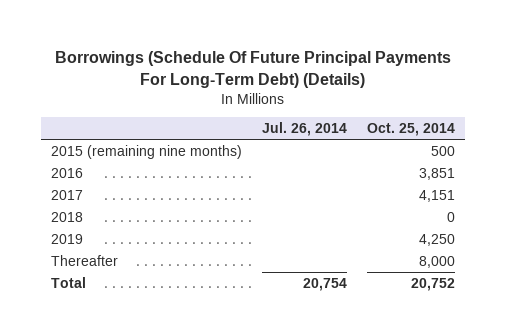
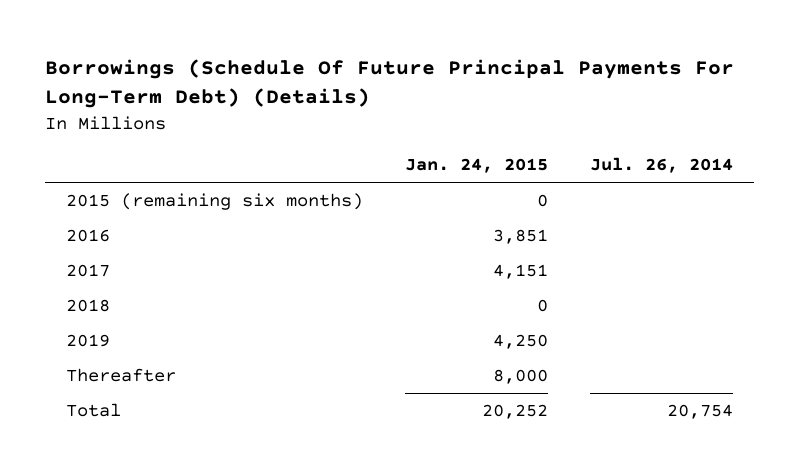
[367,123,456,137] Oct. 25, 2014 -> none
none -> [404,158,548,174] Jan. 24, 2015
[51,144,243,159] 2015 (remaining nine months) -> [65,192,363,210] 2015 (remaining six months)

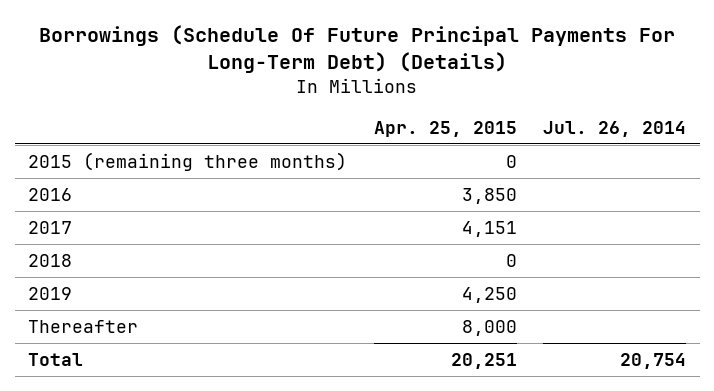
[404,158,548,174] Jan. 24, 2015 -> none
none -> [373,120,517,137] Apr. 25, 2015
[65,192,363,210] 2015 (remaining six months) -> [28,151,348,171] 2015 (remaining three months)

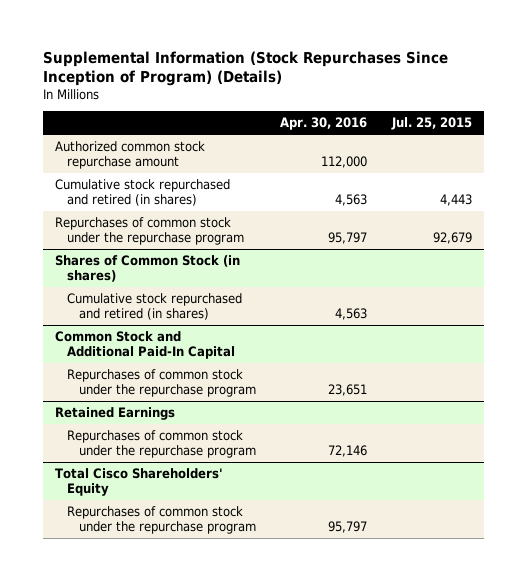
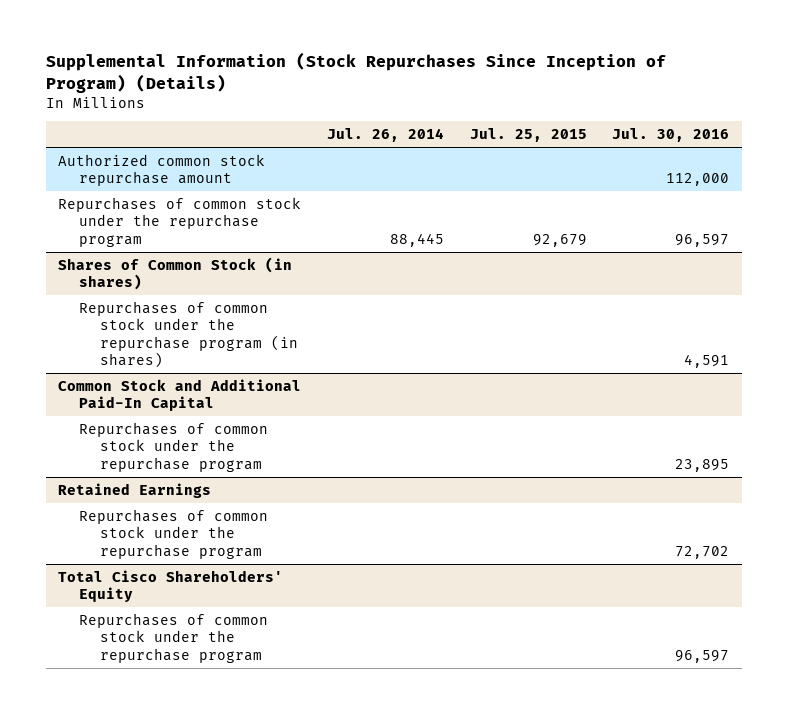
[280,117,368,131] Apr. 30, 2016 -> none
none -> [327,128,445,143] Jul. 26, 2014
none -> [612,128,730,143] Jul. 30, 2016
[55,179,231,206] Cumulative stock repurchased and retired (in shares) -> none
[67,293,243,320] Cumulative stock repurchased and retired (in shares) -> none
none -> [79,300,299,368] Repurchases of common stock under the repurchase program (in shares)

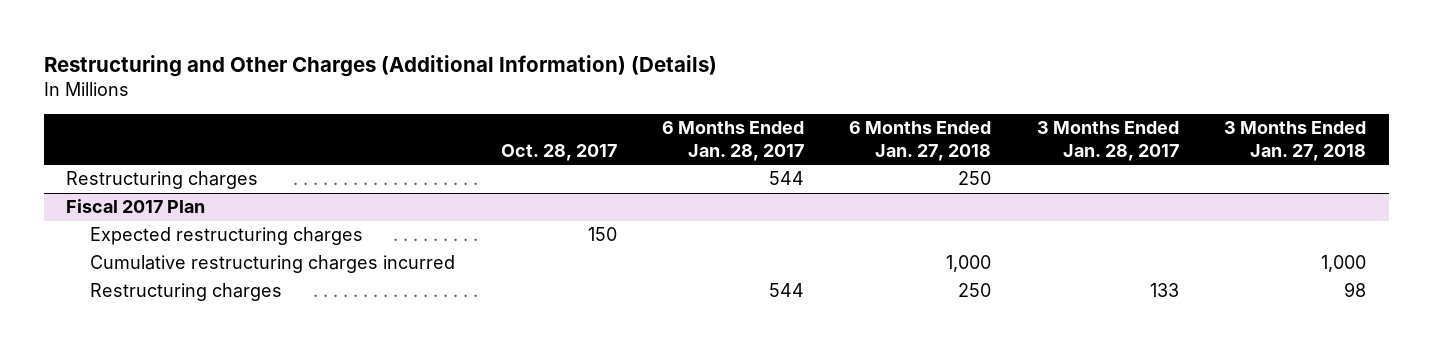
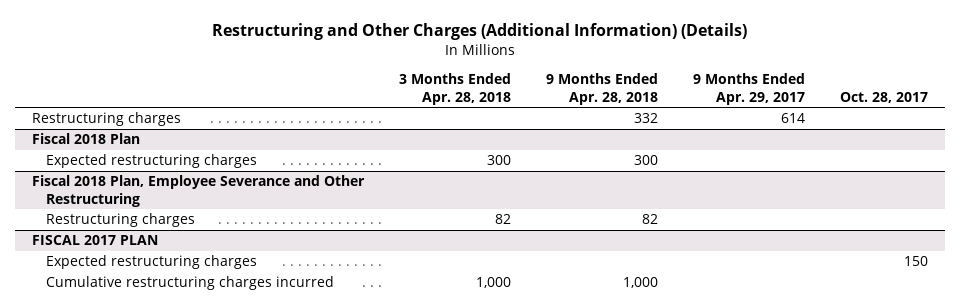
[661,121,804,161] 6 Months Ended Jan. 28, 2017 -> none
[849,121,992,161] 6 Months Ended Jan. 27, 2018 -> none
[1036,121,1179,161] 3 Months Ended Jan. 28, 2017 -> none
[1224,121,1367,161] 3 Months Ended Jan. 27, 2018 -> none
none -> [399,73,512,105] 3 Months Ended Apr. 28, 2018
none -> [546,73,659,105] 9 Months Ended Apr. 28, 2018
none -> [692,73,805,105] 9 Months Ended Apr. 29, 2017
none -> [32,133,141,145] Fiscal 2018 Plan
none -> [45,154,257,169] Expected restructuring charges
none -> [32,175,366,207] Fiscal 2018 Plan, Employee Severance and Other Restructuring
none -> [45,213,195,228] Restructuring charges
[66,199,206,214] Fiscal 2017 Plan -> [32,235,159,246] FISCAL 2017 PLAN
[90,283,283,302] Restructuring charges -> none

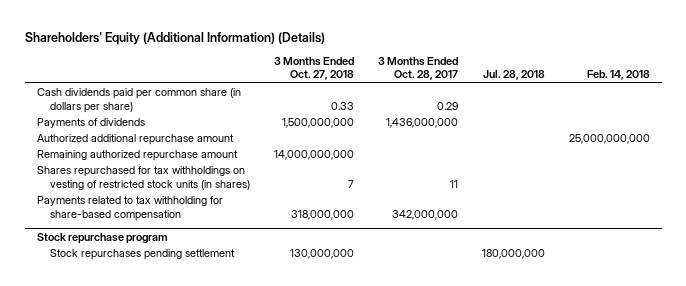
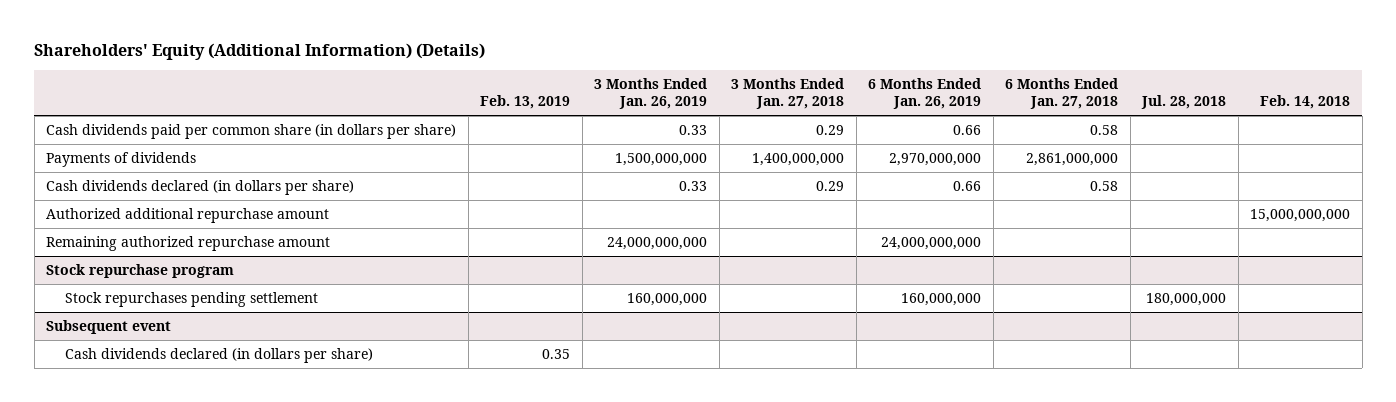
[273,56,354,81] 3 Months Ended Oct. 27, 2018 -> none
[377,56,458,81] 3 Months Ended Oct. 28, 2017 -> none
none -> [480,95,571,110] Feb. 13, 2019
none -> [594,77,708,110] 3 Months Ended Jan. 26, 2019
none -> [731,77,845,110] 3 Months Ended Jan. 27, 2018
none -> [868,77,982,110] 6 Months Ended Jan. 26, 2019
none -> [1005,77,1119,110] 6 Months Ended Jan. 27, 2018
none -> [46,180,355,196] Cash dividends declared (in dollars per share)
[568,134,650,145] 25,000,000,000 -> [1250,209,1351,223] 15,000,000,000
[36,166,251,190] Shares repurchased for tax withholdings on vesting of restricted stock units (in shares) -> none
[36,196,223,221] Payments related to tax withholding for share-based compensation -> none
none -> [46,320,172,335] Subsequent event
none -> [64,348,373,364] Cash dividends declared (in dollars per share)

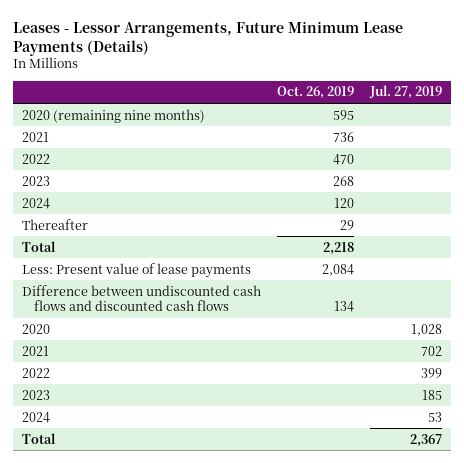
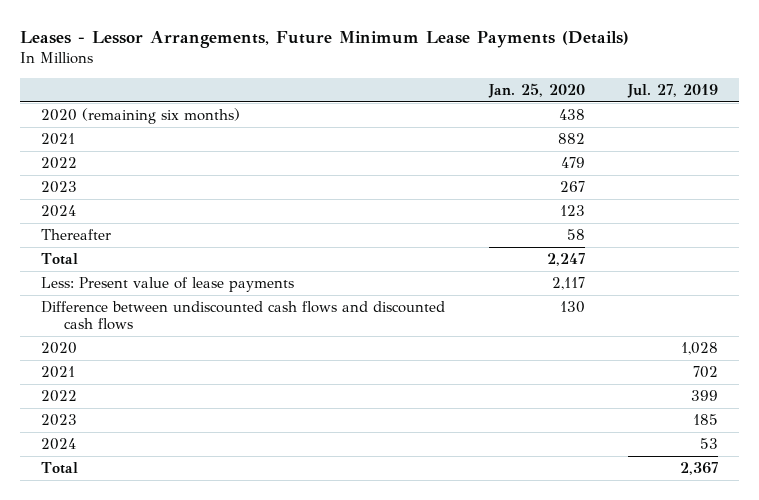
[277,86,355,100] Oct. 26, 2019 -> none
none -> [487,82,585,98] Jan. 25, 2020
[21,108,205,123] 2020 (remaining nine months) -> [41,108,241,125] 2020 (remaining six months)

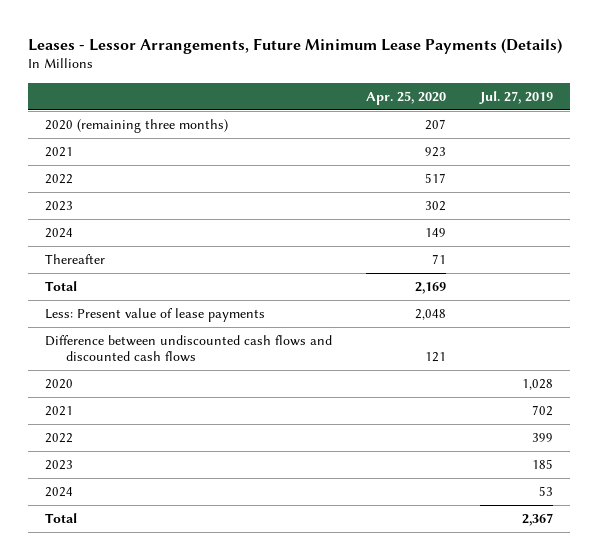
[487,82,585,98] Jan. 25, 2020 -> none
none -> [366,90,447,105] Apr. 25, 2020
[41,108,241,125] 2020 (remaining six months) -> [44,119,228,134] 2020 (remaining three months)

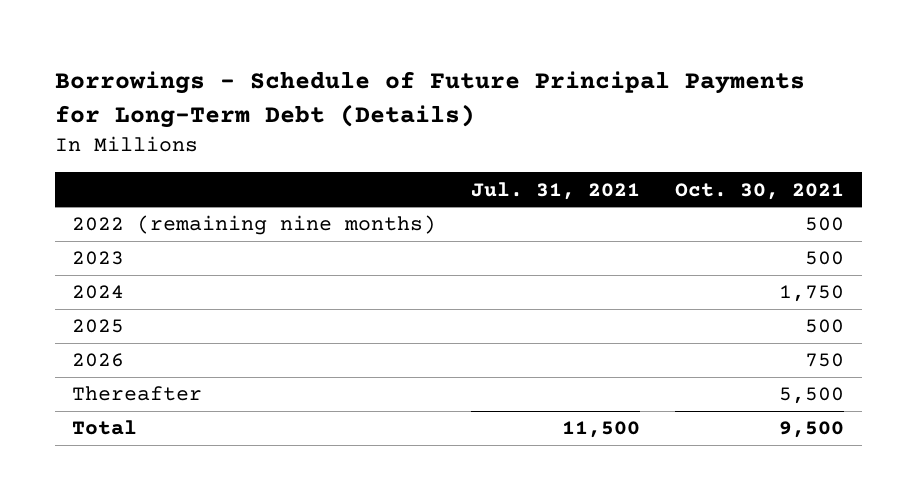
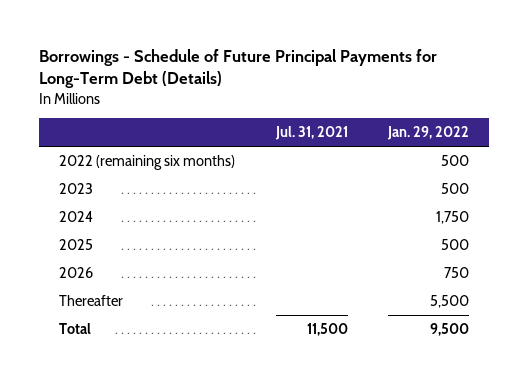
[675,182,845,200] Oct. 30, 2021 -> none
none -> [387,126,470,141] Jan. 29, 2022
[72,215,437,236] 2022 (remaining nine months) -> [59,155,236,171] 2022 (remaining six months)

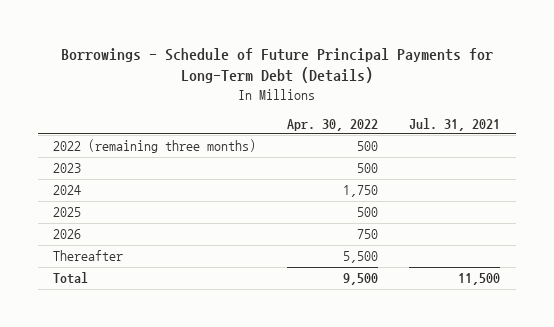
[387,126,470,141] Jan. 29, 2022 -> none
none -> [287,118,379,131] Apr. 30, 2022
[59,155,236,171] 2022 (remaining six months) -> [53,139,257,154] 2022 (remaining three months)

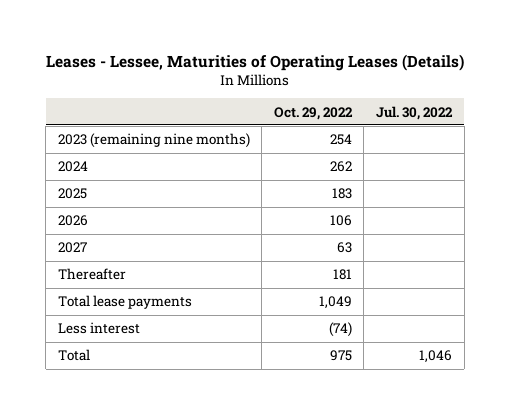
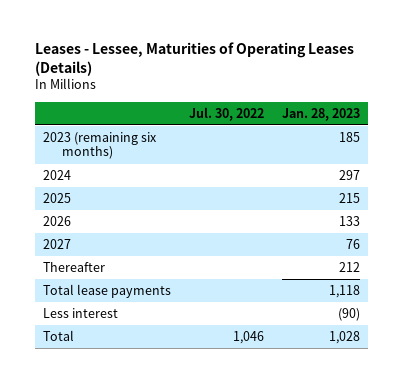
[273,106,353,120] Oct. 29, 2022 -> none
none -> [281,107,360,121] Jan. 28, 2023
[57,133,250,149] 2023 (remaining nine months) -> [43,132,158,160] 2023 (remaining six months)

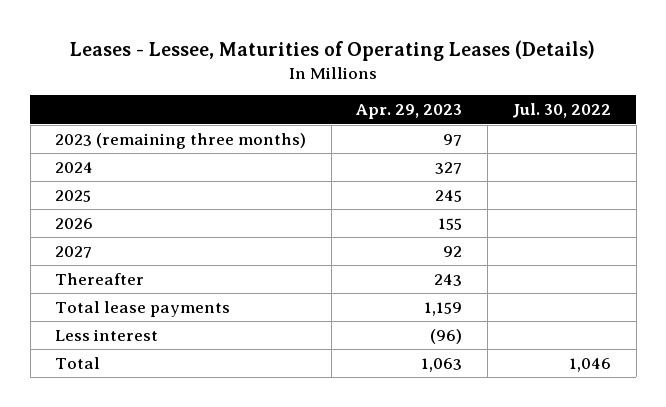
[281,107,360,121] Jan. 28, 2023 -> none
none -> [355,104,463,120] Apr. 29, 2023
[43,132,158,160] 2023 (remaining six months) -> [55,132,307,149] 2023 (remaining three months)

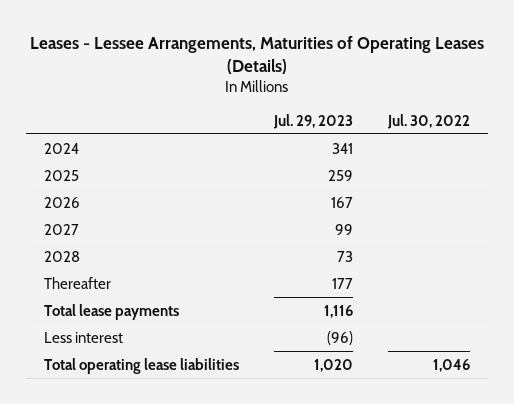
[70,40,596,62] Leases - Lessee, Maturities of Operating Leases (Details) -> [30,35,485,75] Leases - Lessee Arrangements, Maturities of Operating Leases (Details)
[355,104,463,120] Apr. 29, 2023 -> none
none -> [273,113,354,129] Jul. 29, 2023
[55,132,307,149] 2023 (remaining three months) -> none
none -> [43,250,80,262] 2028
[55,356,101,369] Total -> [43,357,239,374] Total operating lease liabilities

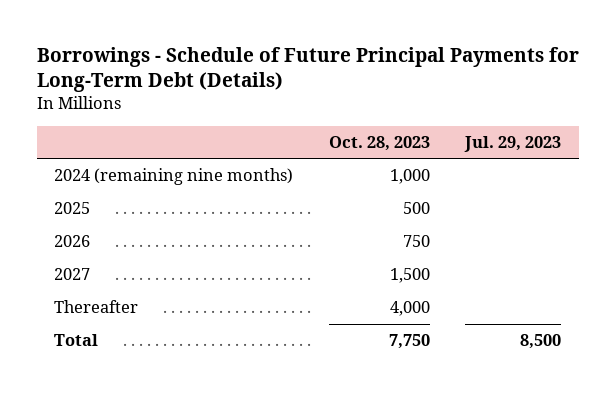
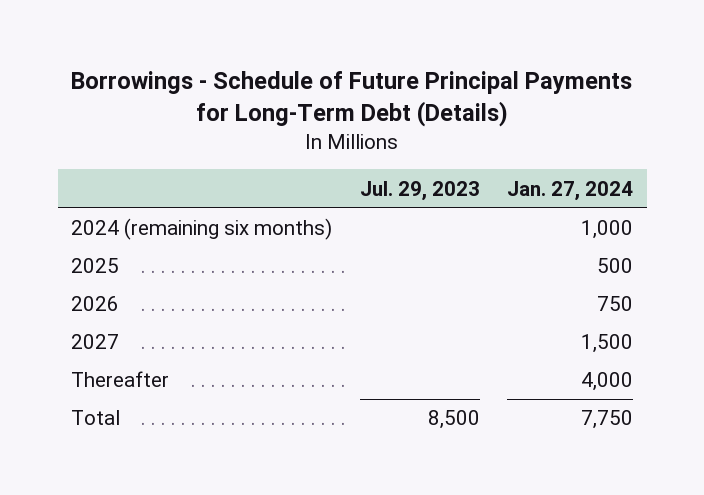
[328,135,430,151] Oct. 28, 2023 -> none
none -> [507,180,634,201] Jan. 27, 2024
[54,168,294,186] 2024 (remaining nine months) -> [71,218,333,241] 2024 (remaining six months)

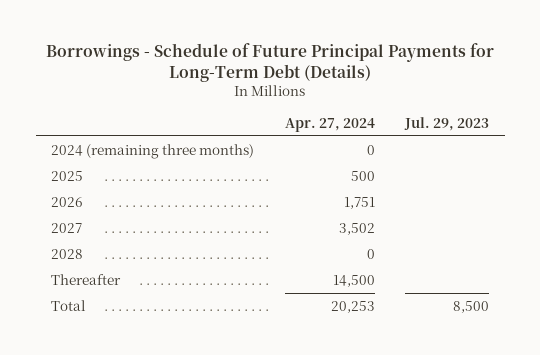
[507,180,634,201] Jan. 27, 2024 -> none
none -> [284,117,375,132] Apr. 27, 2024
[71,218,333,241] 2024 (remaining six months) -> [50,143,254,159] 2024 (remaining three months)
none -> [50,248,83,259] 2028

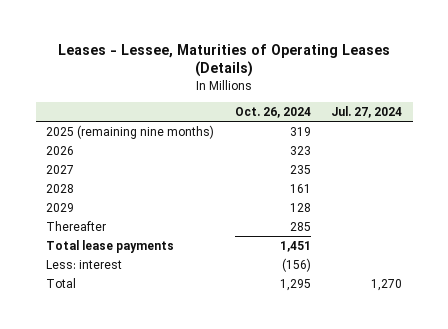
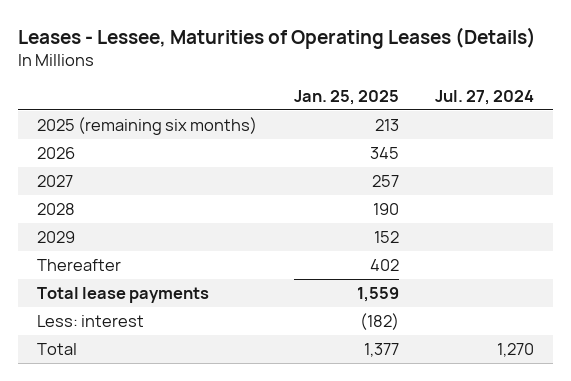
[234,107,311,119] Oct. 26, 2024 -> none
none -> [293,89,399,105] Jan. 25, 2025
[45,124,214,139] 2025 (remaining nine months) -> [36,116,257,135] 2025 (remaining six months)

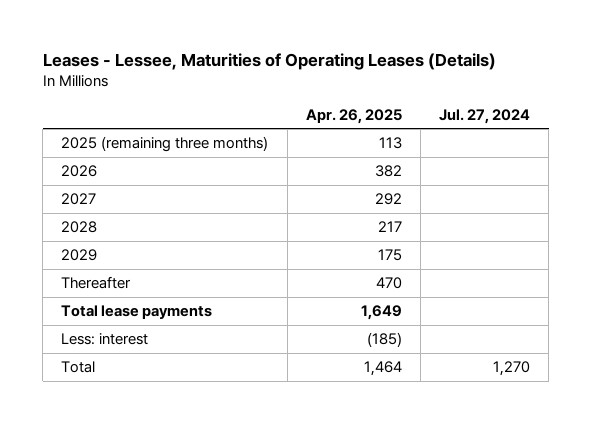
[293,89,399,105] Jan. 25, 2025 -> none
none -> [305,108,402,124] Apr. 26, 2025
[36,116,257,135] 2025 (remaining six months) -> [61,136,269,153] 2025 (remaining three months)

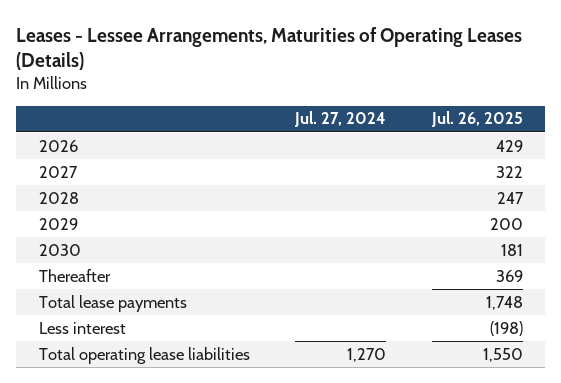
[42,52,496,70] Leases - Lessee, Maturities of Operating Leases (Details) -> [16,26,523,70] Leases - Lessee Arrangements, Maturities of Operating Leases (Details)
[305,108,402,124] Apr. 26, 2025 -> none
none -> [430,111,523,128] Jul. 26, 2025
[61,136,269,153] 2025 (remaining three months) -> none
none -> [38,243,81,256] 2030
[61,333,149,346] Less: interest -> [38,321,126,334] Less interest
[61,361,96,374] Total -> [38,346,250,364] Total operating lease liabilities

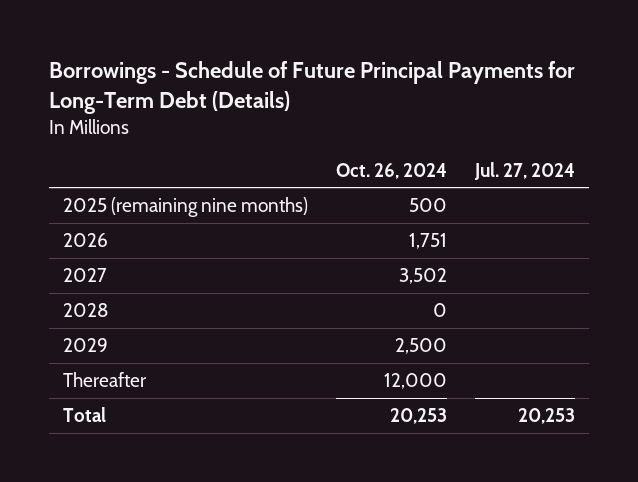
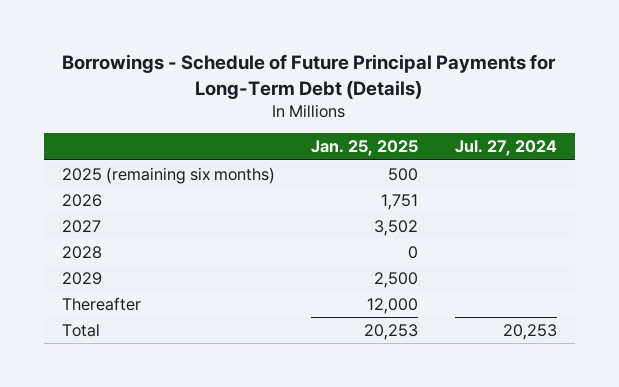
[335,162,447,179] Oct. 26, 2024 -> none
none -> [311,140,419,157] Jan. 25, 2025
[62,196,308,217] 2025 (remaining nine months) -> [62,166,276,184] 2025 (remaining six months)

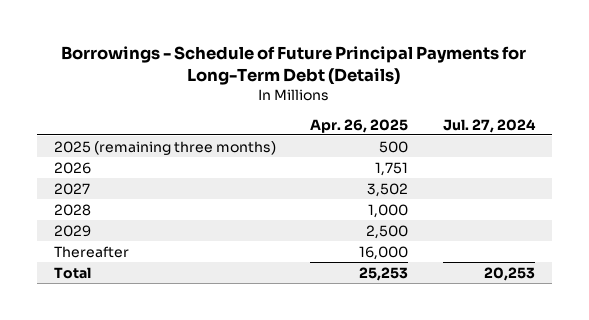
[311,140,419,157] Jan. 25, 2025 -> none
none -> [310,118,409,133] Apr. 26, 2025
[62,166,276,184] 2025 (remaining six months) -> [53,140,276,155] 2025 (remaining three months)

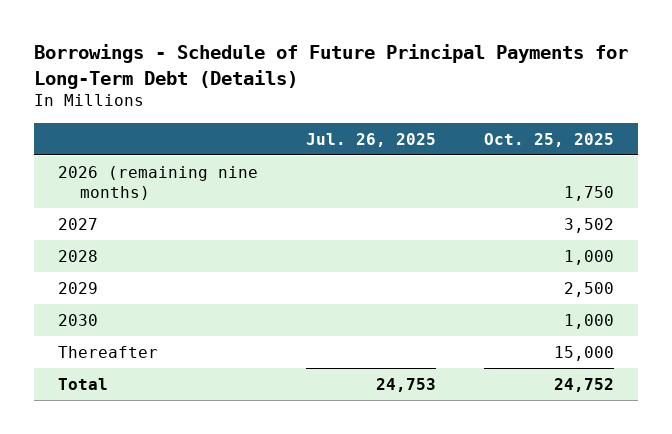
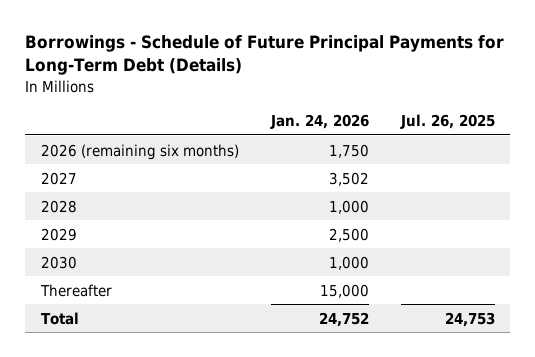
[484,132,615,147] Oct. 25, 2025 -> none
none -> [269,114,369,130] Jan. 24, 2026
[58,166,259,200] 2026 (remaining nine months) -> [40,143,239,160] 2026 (remaining six months)

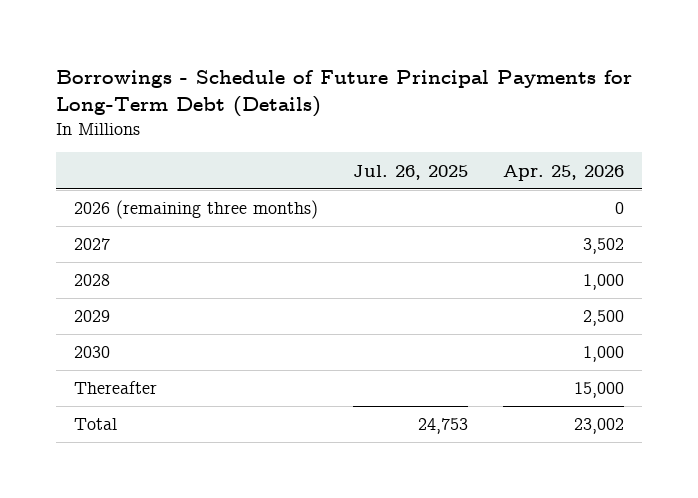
[269,114,369,130] Jan. 24, 2026 -> none
none -> [503,164,625,181] Apr. 25, 2026
[40,143,239,160] 2026 (remaining six months) -> [73,200,318,220] 2026 (remaining three months)

